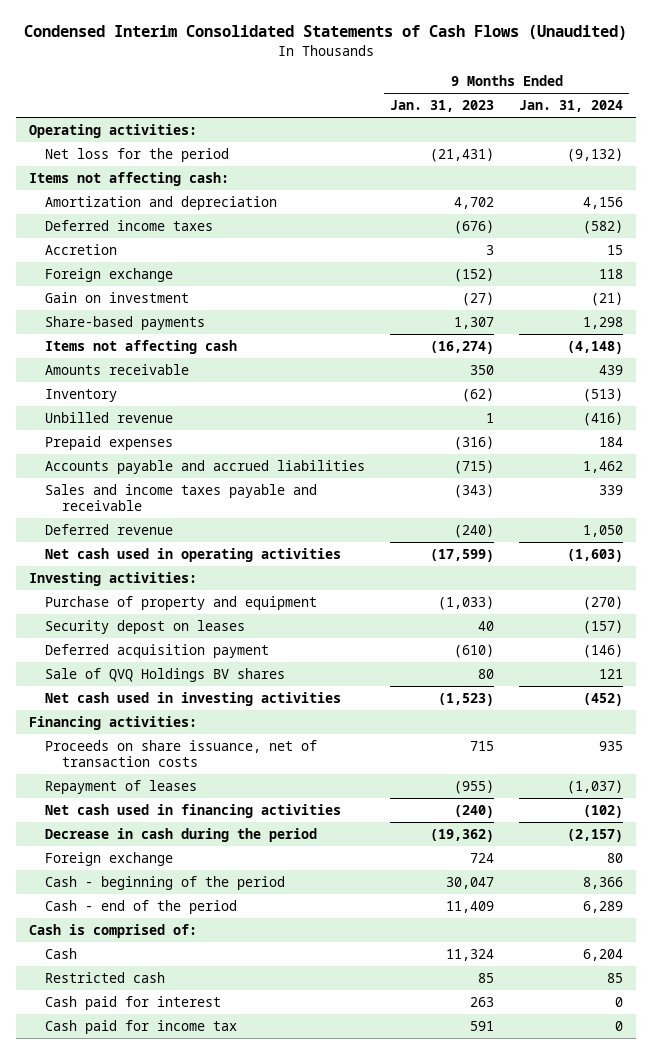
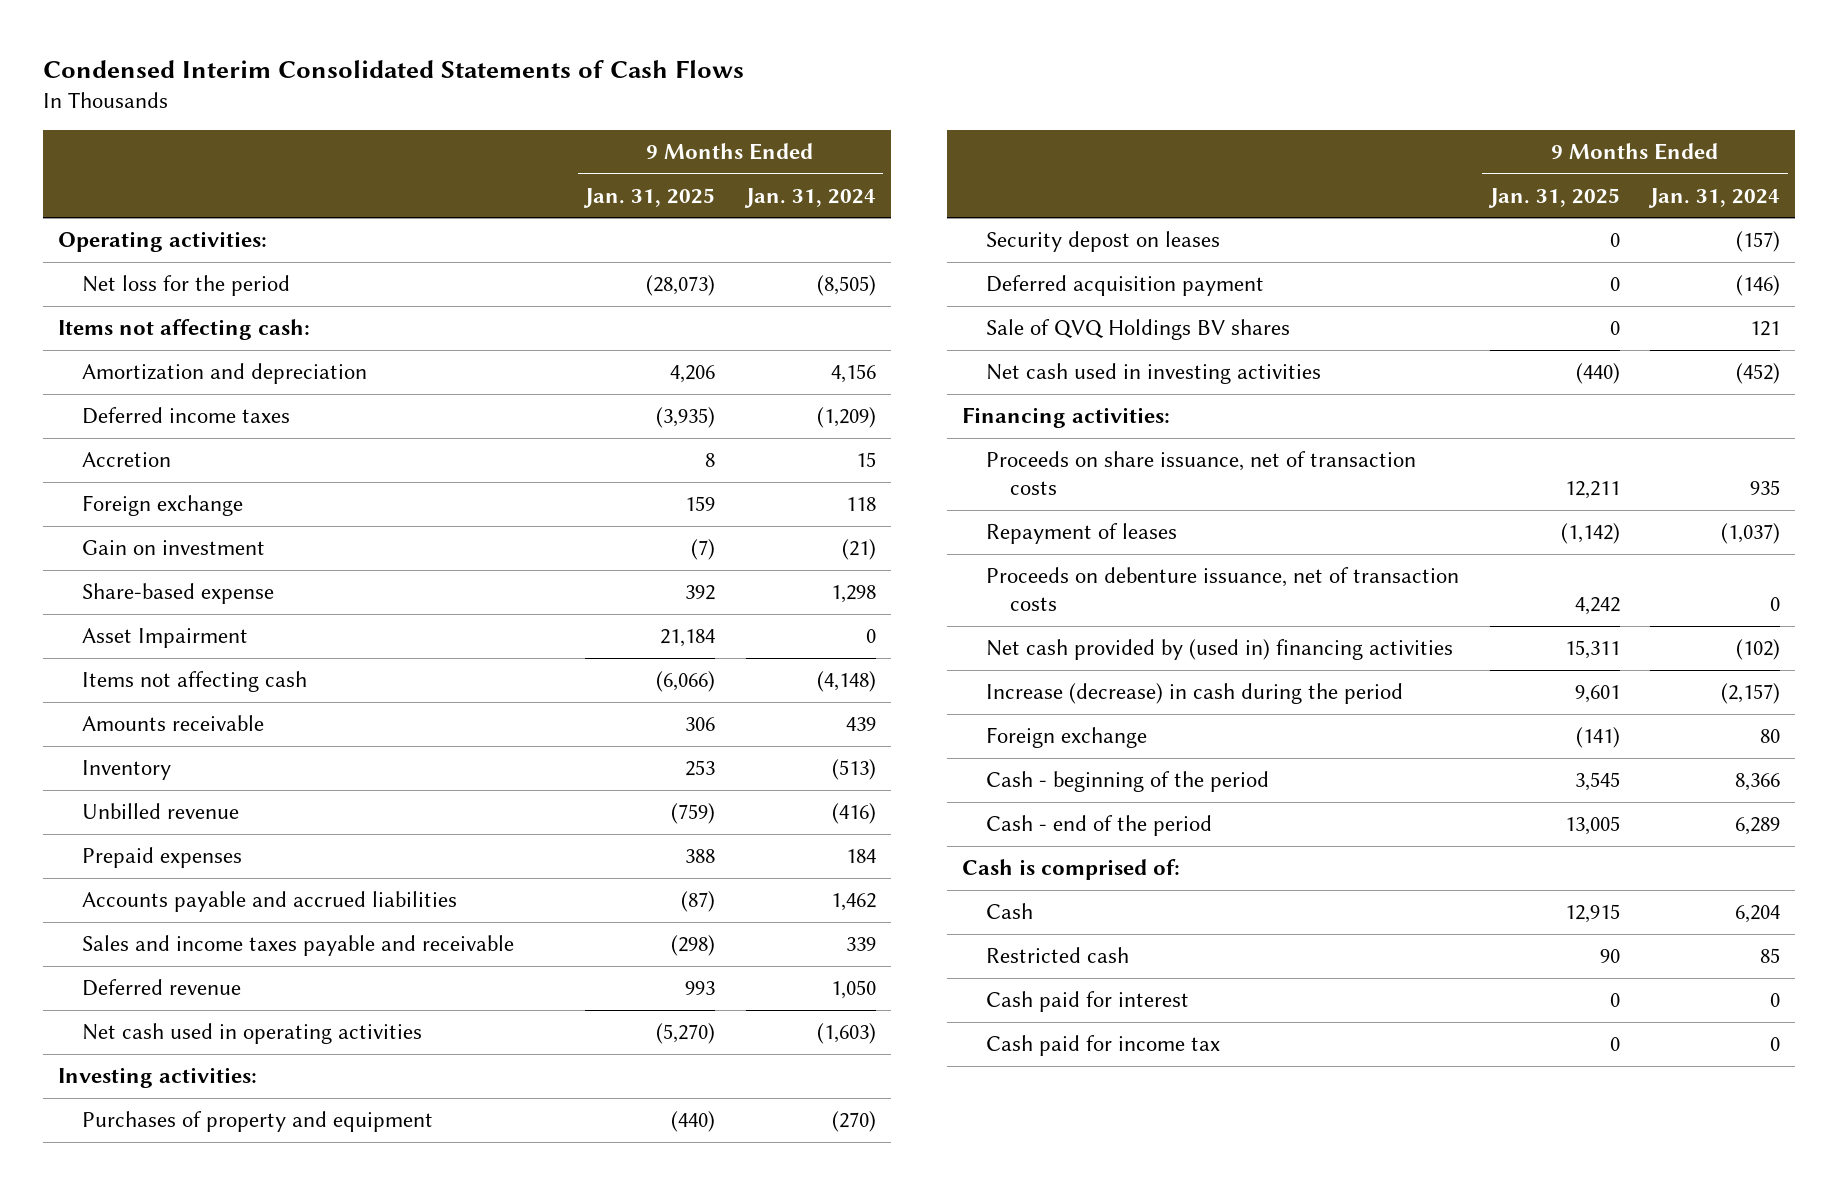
[23,25,627,41] Condensed Interim Consolidated Statements of Cash Flows (Unaudited) -> [42,59,744,78] Condensed Interim Consolidated Statements of Cash Flows
[390,100,495,113] Jan. 31, 2023 -> none
none -> [583,188,716,209] Jan. 31, 2025
[567,147,624,162] (9,132) -> [816,275,876,297] (8,505)
[583,219,624,234] (582) -> [816,407,876,429] (1,209)
[45,315,206,330] Share-based payments -> [81,583,274,605] Share-based expense
none -> [81,628,248,649] Asset Impairment
[45,595,318,610] Purchase of property and equipment -> [81,1111,433,1133] Purchases of property and equipment
none -> [986,567,1460,612] Proceeds on debenture issuance, net of transaction costs
[45,803,342,818] Net cash used in financing activities -> [986,639,1454,661] Net cash provided by (used in) financing activities
[45,827,318,842] Decrease in cash during the period -> [986,683,1404,705] Increase (decrease) in cash during the period

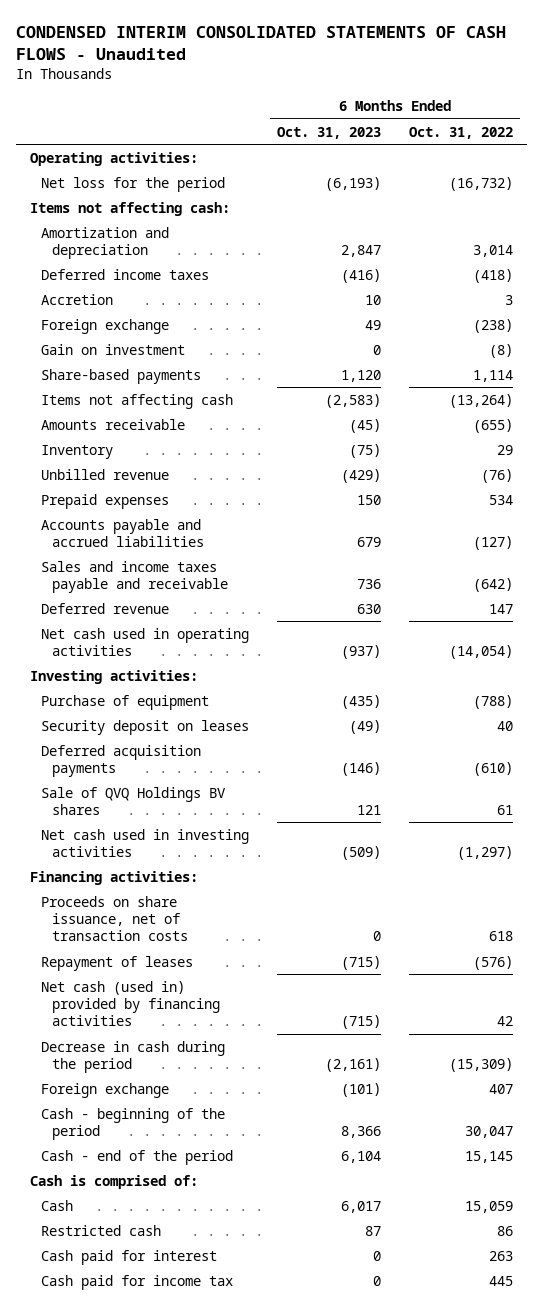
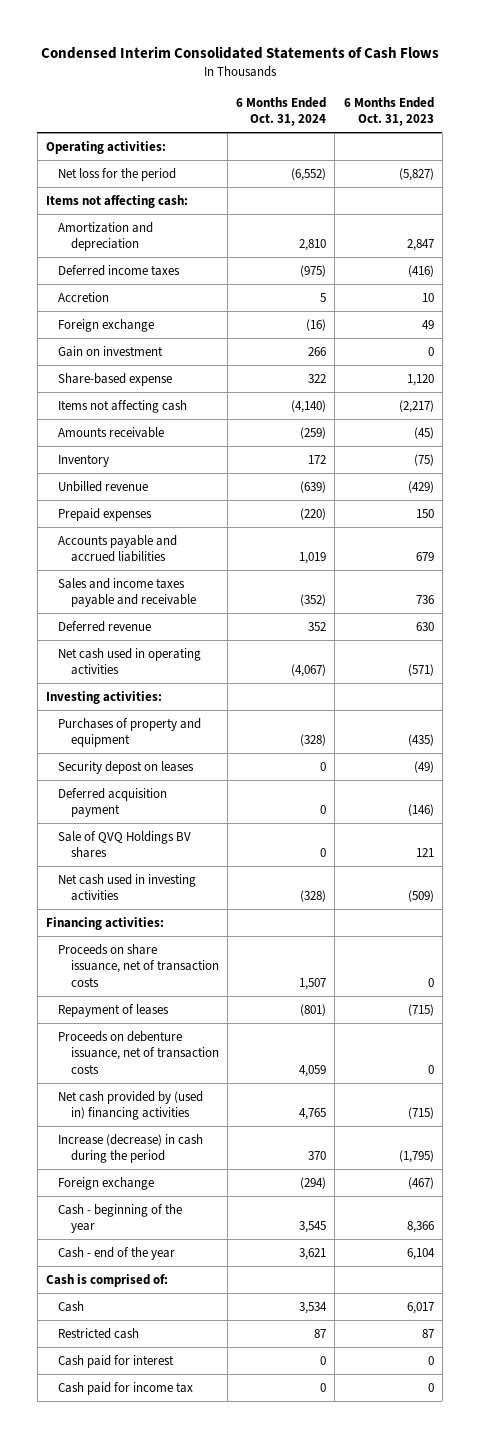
[16,26,507,61] CONDENSED INTERIM CONSOLIDATED STATEMENTS OF CASH FLOWS - Unaudited -> [40,45,439,59] Condensed Interim Consolidated Statements of Cash Flows
[408,126,513,139] Oct. 31, 2022 -> none
none -> [236,96,327,127] 6 Months Ended Oct. 31, 2024
[324,176,381,191] (6,193) -> [398,167,434,181] (5,827)
[40,368,201,384] Share-based payments -> [58,372,173,386] Share-based expense
[324,393,381,408] (2,583) -> [398,399,434,413] (2,217)
[340,644,381,659] (937) -> [407,664,434,677] (571)
[40,694,209,710] Purchase of equipment -> [58,717,202,748] Purchases of property and equipment
[40,719,249,735] Security deposit on leases -> [58,760,195,774] Security depost on leases
[40,744,201,777] Deferred acquisition payments -> [58,787,168,818] Deferred acquisition payment
none -> [58,1030,219,1074] Proceeds on debenture issuance, net of transaction costs
[40,980,220,1027] Net cash (used in) provided by financing activities -> [58,1090,204,1121] Net cash provided by (used in) financing activities
[40,1040,225,1073] Decrease in cash during the period -> [58,1133,204,1164] Increase (decrease) in cash during the period
[324,1057,381,1072] (2,161) -> [398,1150,434,1164] (1,795)
[340,1082,381,1097] (101) -> [407,1176,434,1189] (467)
[40,1107,225,1140] Cash - beginning of the period -> [58,1203,183,1234] Cash - beginning of the year
[40,1149,233,1165] Cash - end of the period -> [58,1246,176,1260] Cash - end of the year

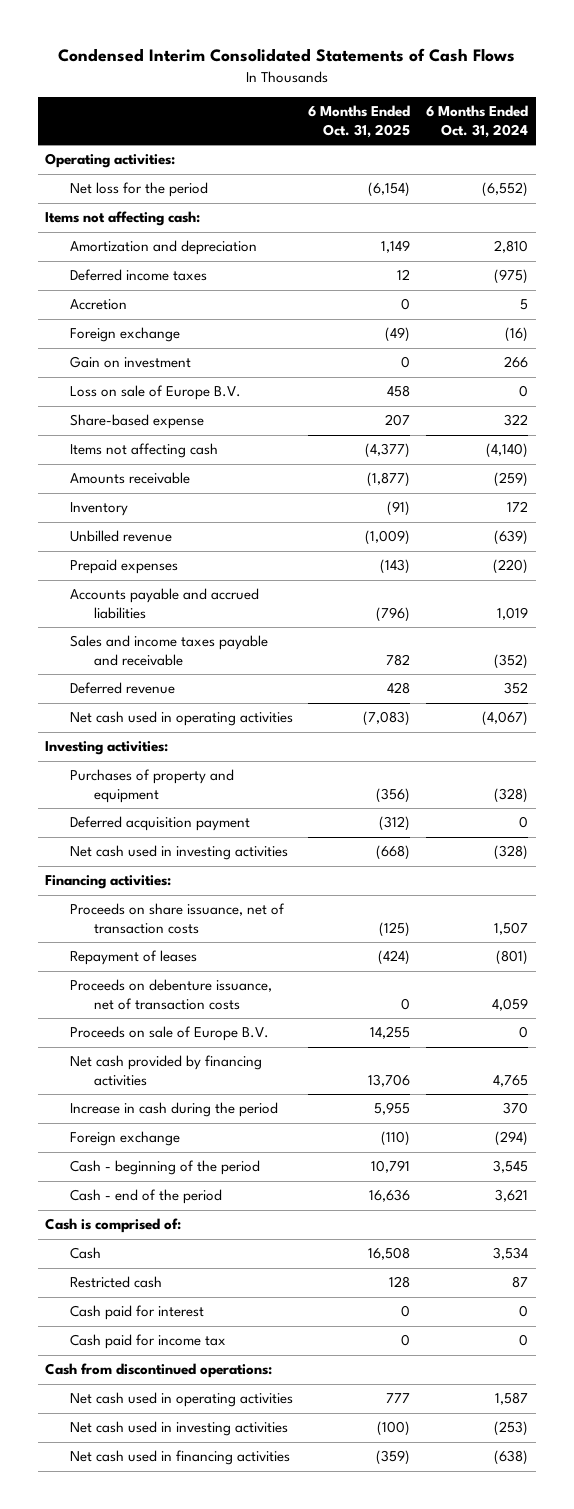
[343,96,434,127] 6 Months Ended Oct. 31, 2023 -> none
none -> [308,105,411,138] 6 Months Ended Oct. 31, 2025
none -> [69,385,241,401] Loss on sale of Europe B.V.
[58,760,195,774] Security depost on leases -> none
[58,830,192,859] Sale of QVQ Holdings BV shares -> none
none -> [69,1026,269,1042] Proceeds on sale of Europe B.V.
[58,1090,204,1121] Net cash provided by (used in) financing activities -> [69,1055,262,1086] Net cash provided by financing activities
[58,1133,204,1164] Increase (decrease) in cash during the period -> [69,1102,278,1118] Increase in cash during the period
[58,1203,183,1234] Cash - beginning of the year -> [69,1160,260,1176] Cash - beginning of the period
[58,1246,176,1260] Cash - end of the year -> [69,1189,222,1205] Cash - end of the period
none -> [45,1363,273,1379] Cash from discontinued operations:
none -> [69,1392,293,1408] Net cash used in operating activities
none -> [69,1421,288,1437] Net cash used in investing activities
none -> [69,1450,290,1466] Net cash used in financing activities

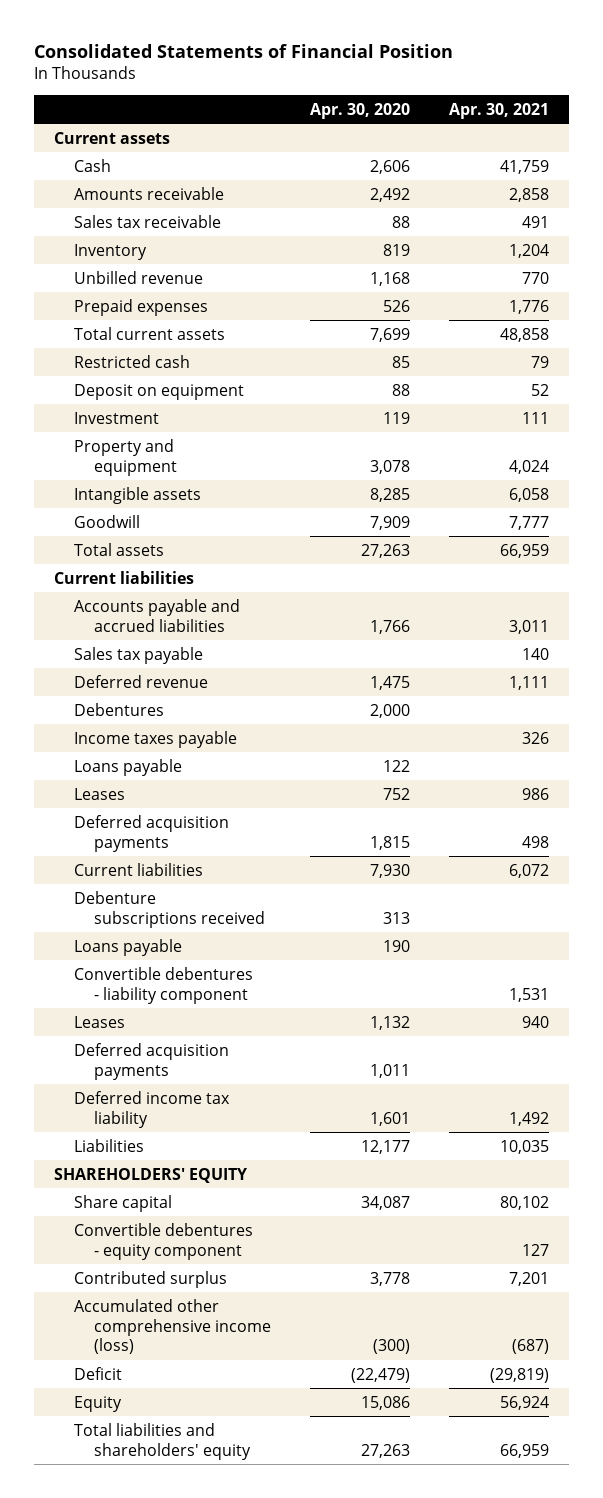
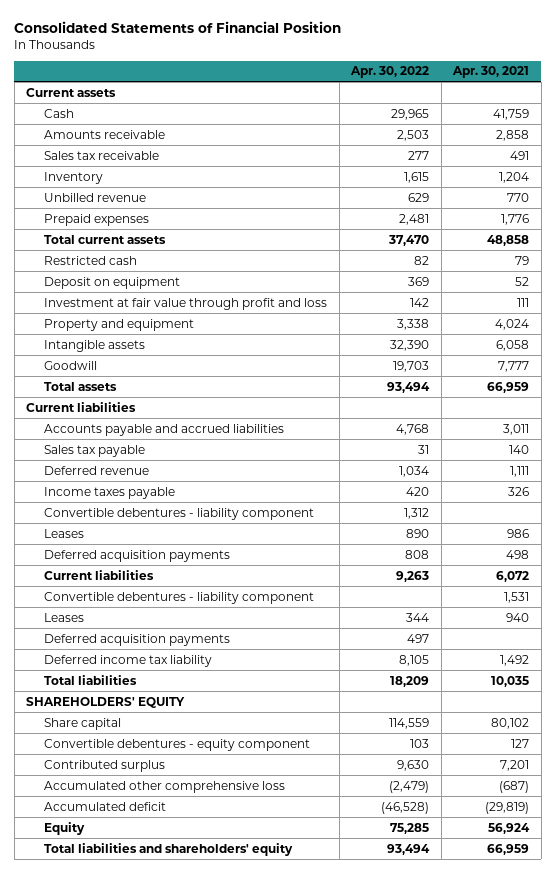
[309,102,410,119] Apr. 30, 2020 -> none
none -> [350,66,430,79] Apr. 30, 2022
[73,411,159,424] Investment -> [44,297,328,310] Investment at fair value through profit and loss
[73,702,164,716] Debentures -> none
[73,758,182,776] Loans payable -> none
none -> [44,507,315,520] Convertible debentures - liability component
[73,890,265,928] Debenture subscriptions received -> none
[73,938,182,956] Loans payable -> none
[73,1138,144,1152] Liabilities -> [44,674,138,685] Total liabilities
[73,1298,271,1355] Accumulated other comprehensive income (loss) -> [44,780,286,793] Accumulated other comprehensive loss
[73,1366,122,1380] Deficit -> [44,801,167,811] Accumulated deficit

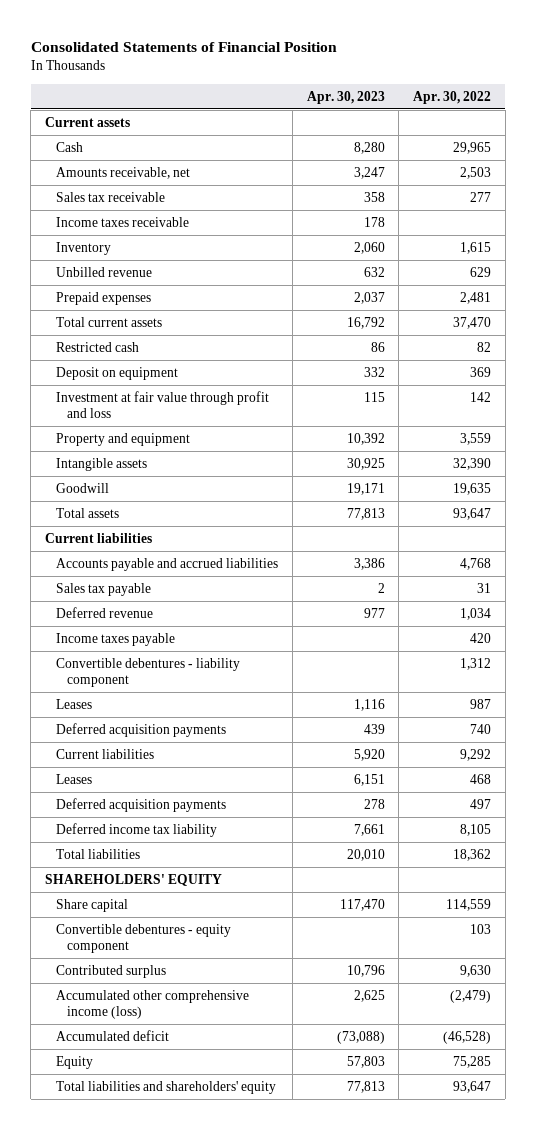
[452,66,530,79] Apr. 30, 2021 -> none
none -> [306,90,385,104] Apr. 30, 2023
[44,129,166,139] Amounts receivable -> [56,166,191,179] Amounts receivable, net
none -> [56,216,190,227] Income taxes receivable
[397,318,430,330] 3,338 -> [460,432,492,445] 3,559
[393,360,430,372] 19,703 -> [453,482,492,495] 19,635
[387,381,431,393] 93,494 -> [453,507,492,520] 93,647
[44,591,315,604] Convertible debentures - liability component -> none
[406,528,430,538] 890 -> [470,698,492,709] 987
[405,549,430,559] 808 -> [470,723,492,734] 740
[396,570,430,582] 9,263 -> [460,748,492,761] 9,292
[406,612,430,622] 344 -> [470,773,492,784] 468
[390,675,430,687] 18,209 -> [453,848,492,861] 18,362
[44,780,286,793] Accumulated other comprehensive loss -> [56,989,250,1020] Accumulated other comprehensive income (loss)
[387,843,431,855] 93,494 -> [453,1080,492,1093] 93,647

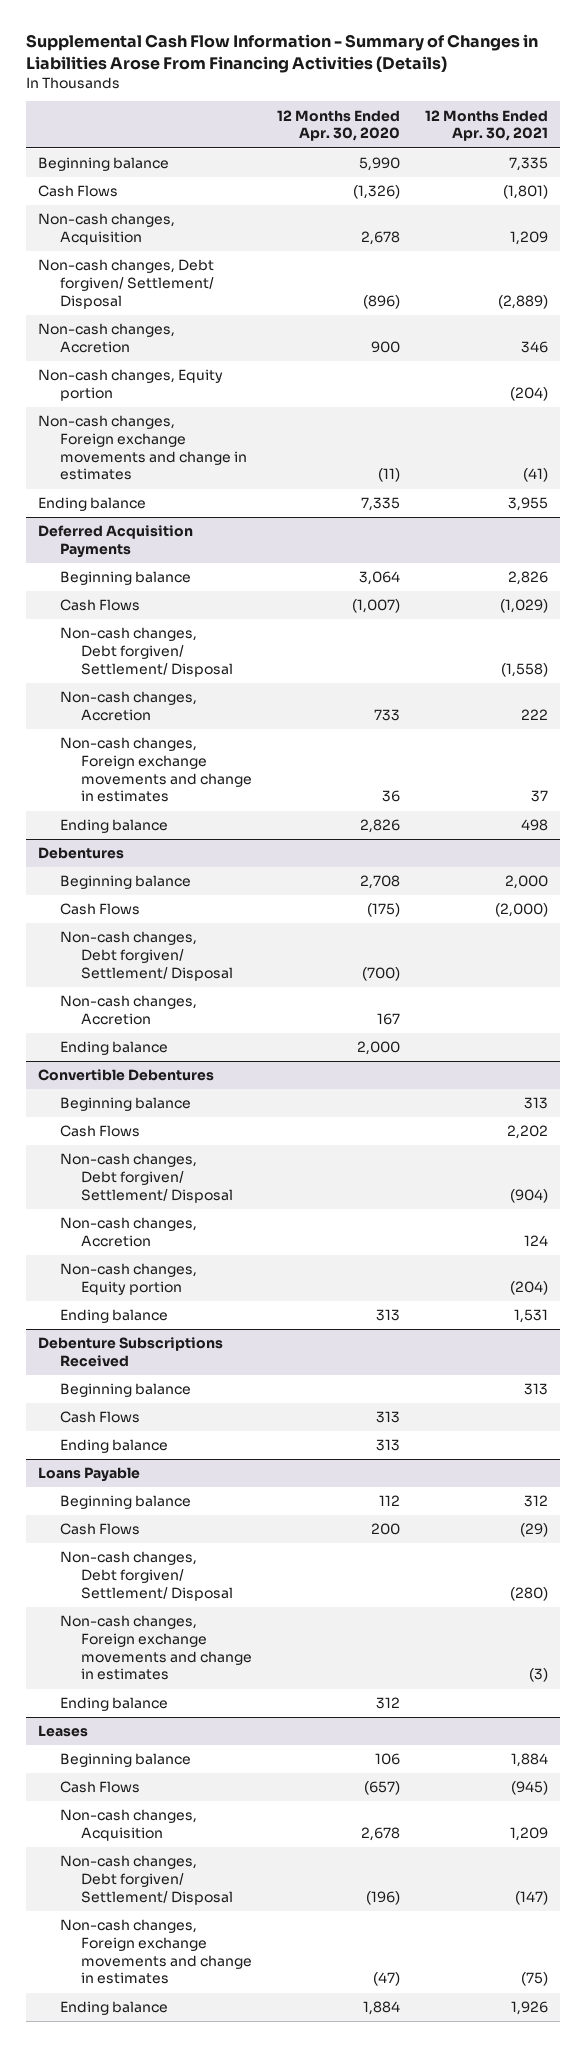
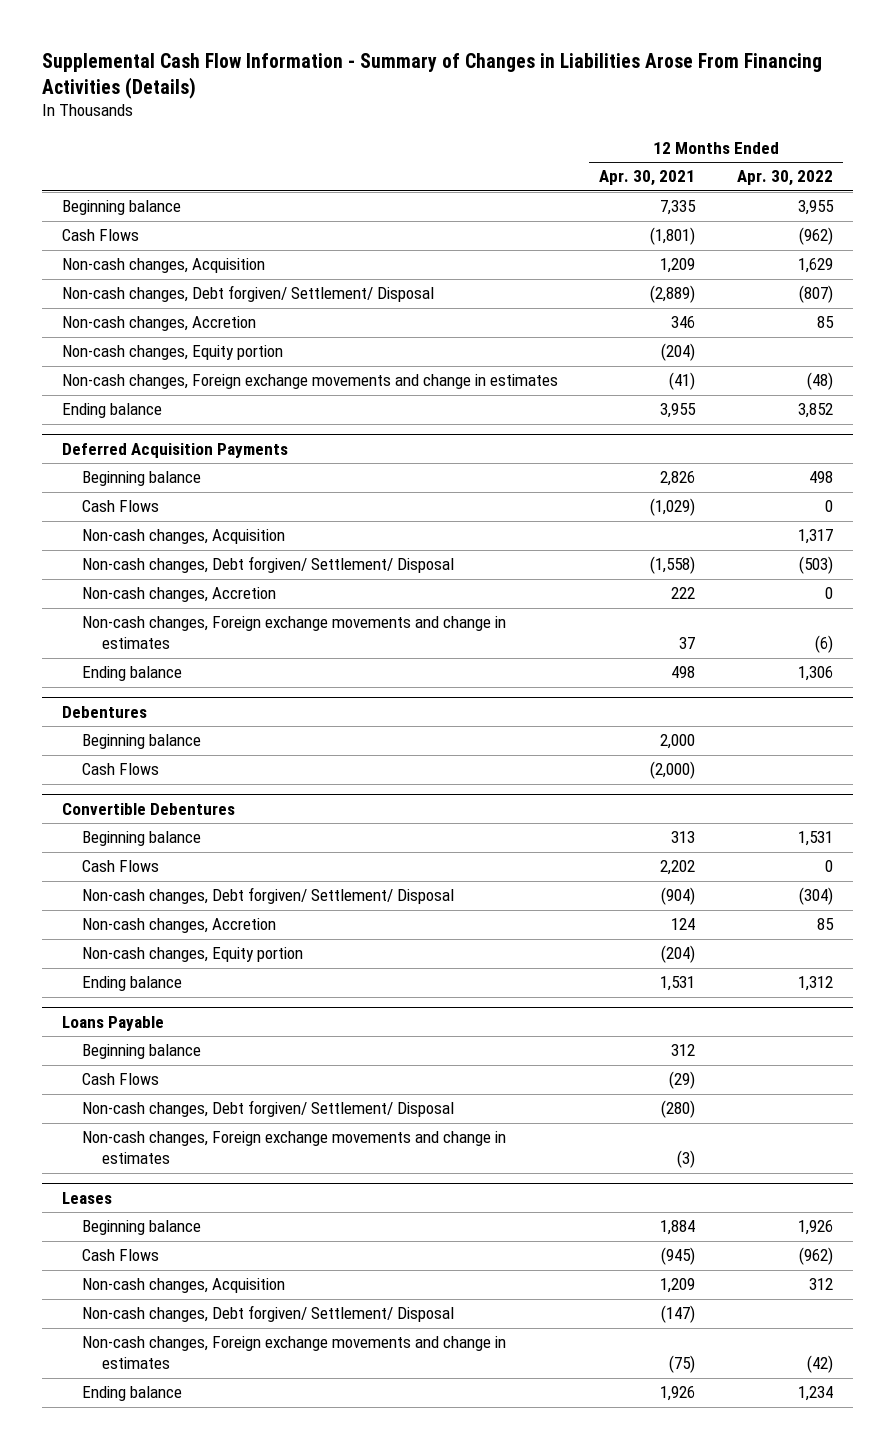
[276,109,400,142] 12 Months Ended Apr. 30, 2020 -> none
none -> [736,170,833,187] Apr. 30, 2022
none -> [82,529,286,545] Non-cash changes, Acquisition
[59,931,234,981] Non-cash changes, Debt forgiven/ Settlement/ Disposal -> none
[59,995,197,1025] Non-cash changes, Accretion -> none
[59,1041,168,1056] Ending balance -> none
[38,1337,224,1367] Debenture Subscriptions Received -> none
[59,1383,191,1398] Beginning balance -> none
[59,1411,140,1424] Cash Flows -> none
[59,1439,168,1454] Ending balance -> none
[59,1697,168,1712] Ending balance -> none

